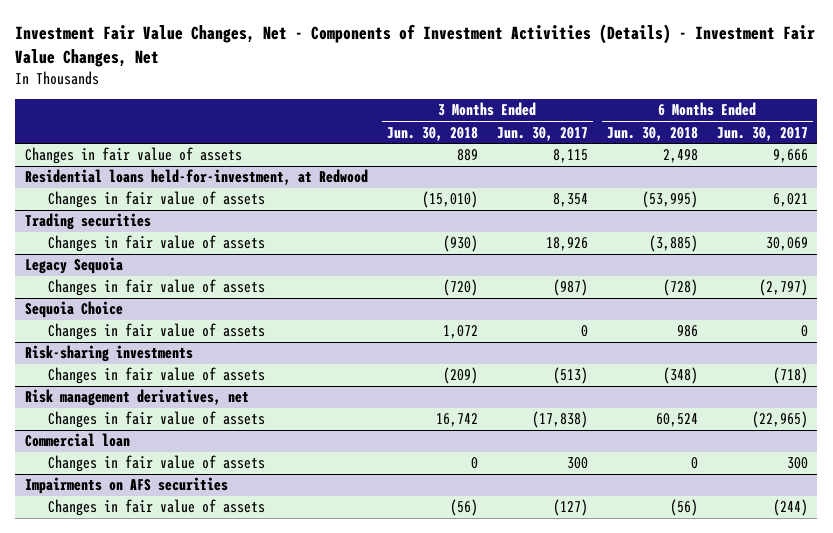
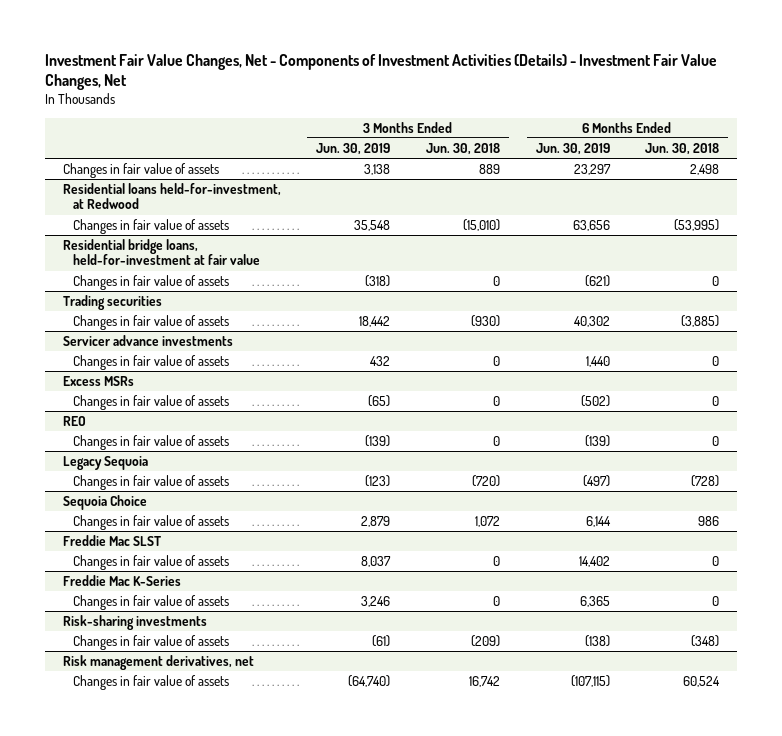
[496,126,588,141] Jun. 30, 2017 -> none
[716,126,808,141] Jun. 30, 2017 -> none
none -> [316,142,391,155] Jun. 30, 2019
none -> [535,142,610,155] Jun. 30, 2019
none -> [62,238,261,266] Residential bridge loans, held-for-investment at fair value
none -> [73,274,230,290] Changes in fair value of assets
none -> [62,334,233,346] Servicer advance investments
none -> [73,354,230,370] Changes in fair value of assets
none -> [62,375,134,386] Excess MSRs
none -> [73,394,230,410] Changes in fair value of assets
none -> [62,415,86,426] REO
none -> [73,434,230,450] Changes in fair value of assets
none -> [62,534,161,546] Freddie Mac SLST
none -> [73,554,230,570] Changes in fair value of assets
none -> [62,574,181,586] Freddie Mac K-Series
none -> [73,594,230,610] Changes in fair value of assets
[24,433,130,448] Commercial loan -> none
[48,455,266,473] Changes in fair value of assets -> none
[24,477,228,495] Impairments on AFS securities -> none
[48,499,266,517] Changes in fair value of assets -> none

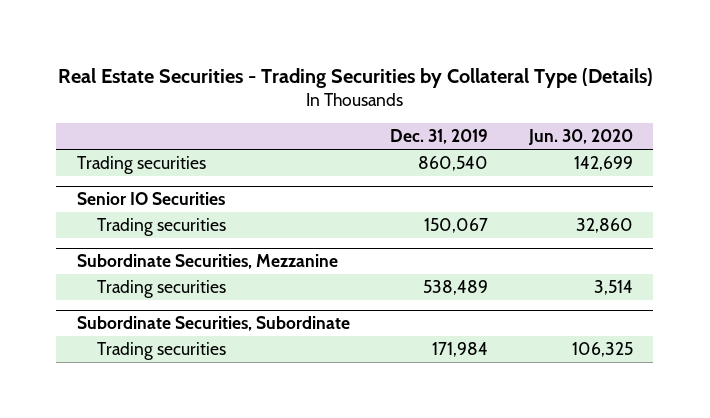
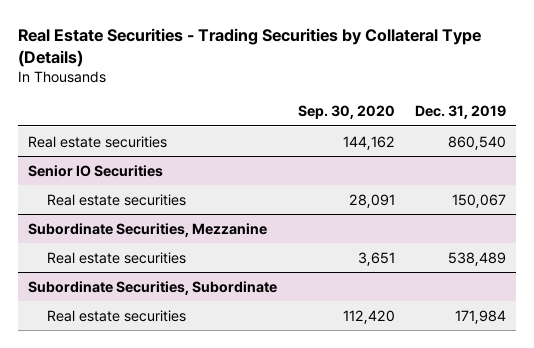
[528,129,634,146] Jun. 30, 2020 -> none
none -> [297,105,395,120] Sep. 30, 2020
[76,155,206,174] Trading securities -> [28,135,168,148] Real estate securities
[97,217,227,236] Trading securities -> [46,193,186,206] Real estate securities
[97,279,227,298] Trading securities -> [46,251,186,264] Real estate securities
[97,341,227,360] Trading securities -> [46,309,186,322] Real estate securities

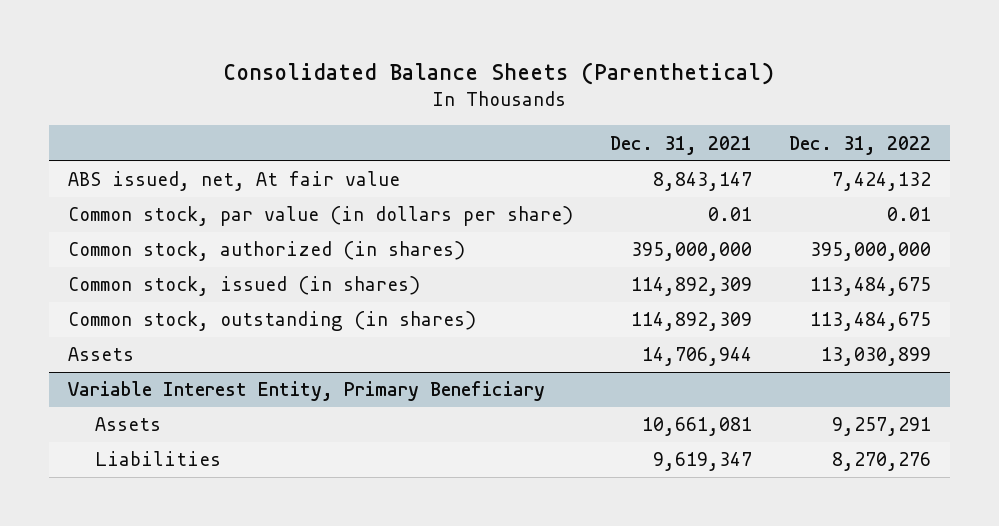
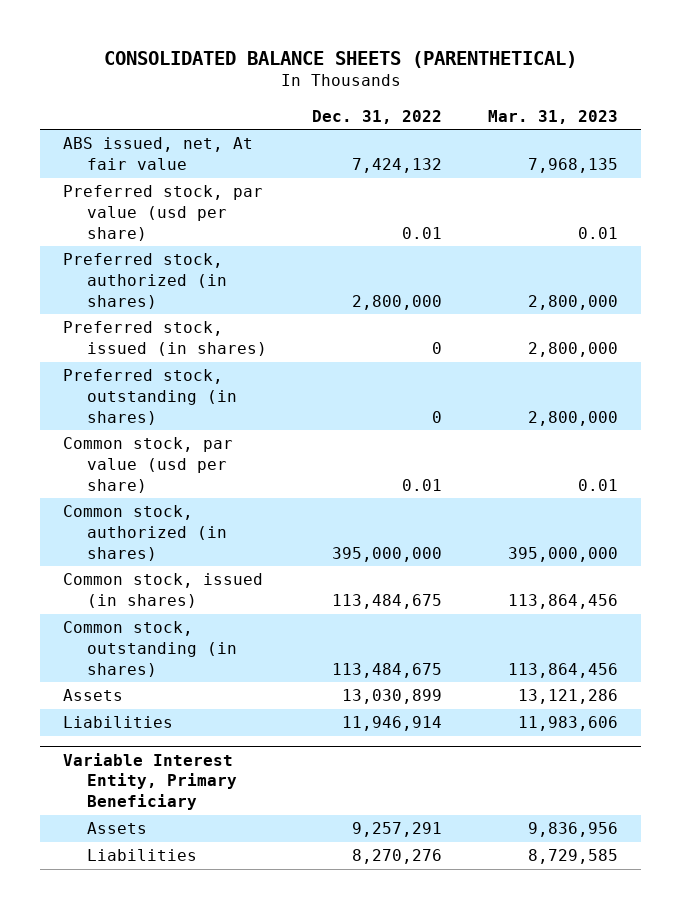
[223,61,775,85] Consolidated Balance Sheets (Parenthetical) -> [103,50,577,68] CONSOLIDATED BALANCE SHEETS (PARENTHETICAL)
[609,135,752,155] Dec. 31, 2021 -> none
none -> [488,109,619,124] Mar. 31, 2023
none -> [62,185,263,241] Preferred stock, par value (usd per share)
none -> [62,253,227,309] Preferred stock, authorized (in shares)
none -> [62,321,267,357] Preferred stock, issued (in shares)
none -> [62,369,237,425] Preferred stock, outstanding (in shares)
[67,206,573,227] Common stock, par value (in dollars per share) -> [62,437,233,493] Common stock, par value (usd per share)
none -> [62,716,173,729] Liabilities

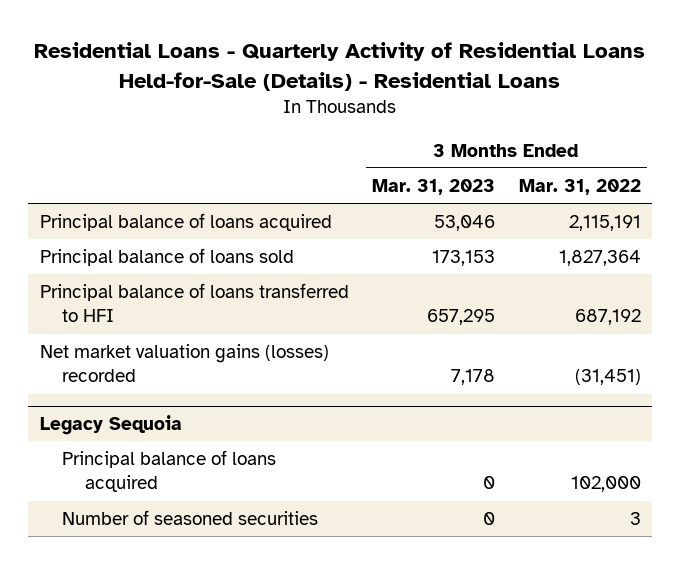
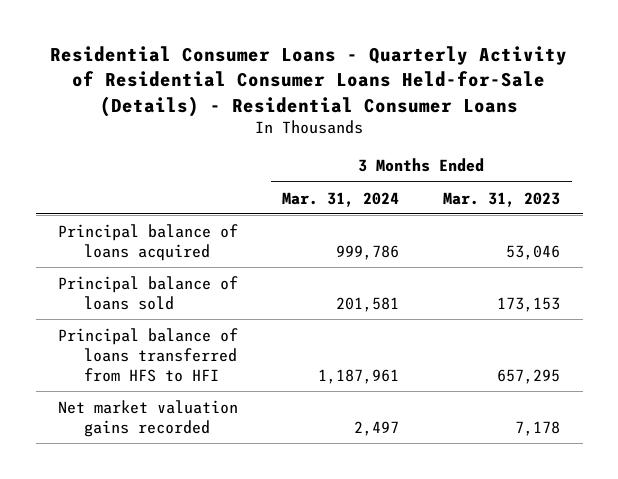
[34,41,646,91] Residential Loans - Quarterly Activity of Residential Loans Held-for-Sale (Details) - Residential Loans -> [50,46,568,117] Residential Consumer Loans - Quarterly Activity of Residential Consumer Loans Held-for-Sale (Details) - Residential Consumer Loans
[518,179,641,196] Mar. 31, 2022 -> none
none -> [282,191,400,207] Mar. 31, 2024
[39,415,182,436] Legacy Sequoia -> none
[62,450,277,493] Principal balance of loans acquired -> none
[62,510,319,526] Number of seasoned securities -> none
[39,283,349,323] Principal balance of loans transferred to HFI -> [58,327,239,383] Principal balance of loans transferred from HFS to HFI
[39,344,329,383] Net market valuation gains (losses) recorded -> [58,399,239,437] Net market valuation gains recorded

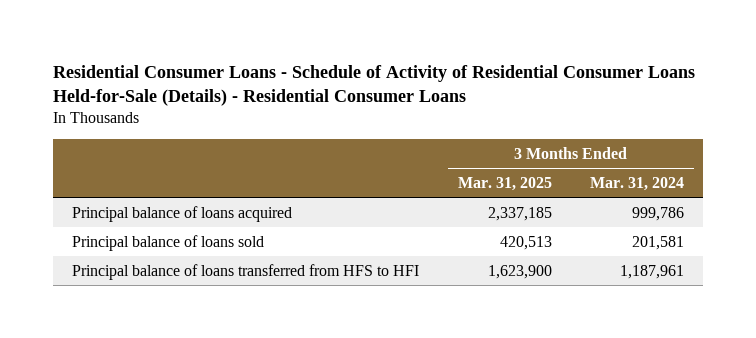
[50,46,568,117] Residential Consumer Loans - Quarterly Activity of Residential Consumer Loans Held-for-Sale (Details) - Residential Consumer Loans -> [53,64,696,107] Residential Consumer Loans - Schedule of Activity of Residential Consumer Loans Held-for-Sale (Details) - Residential Consumer Loans
[443,191,561,207] Mar. 31, 2023 -> none
none -> [457,176,552,191] Mar. 31, 2025
[58,399,239,437] Net market valuation gains recorded -> none

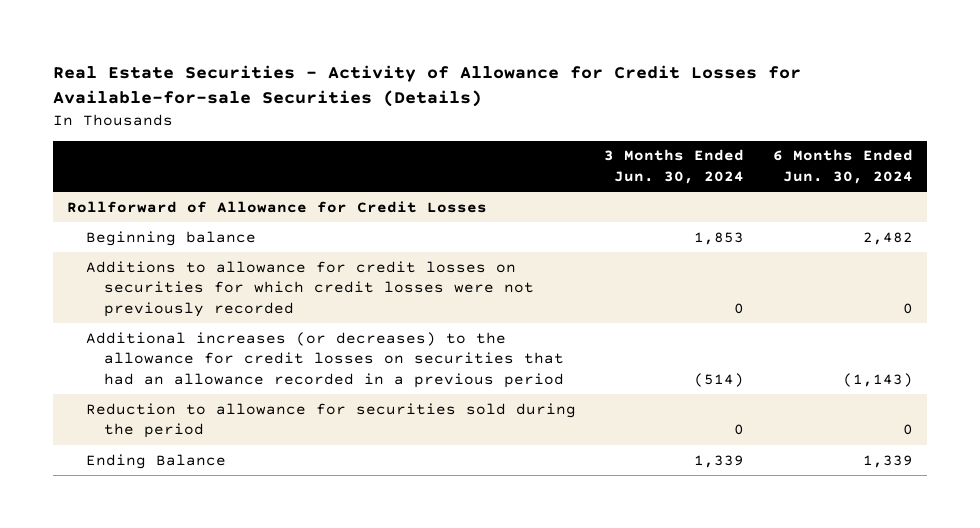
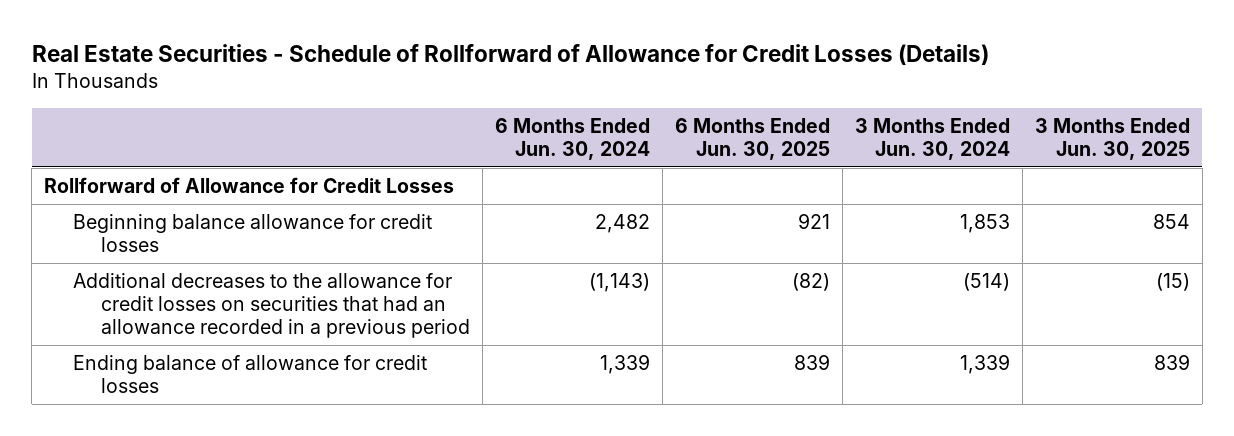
[52,64,801,107] Real Estate Securities - Activity of Allowance for Credit Losses for Available-for-sale Securities (Details) -> [31,44,989,66] Real Estate Securities - Schedule of Rollforward of Allowance for Credit Losses (Details)
none -> [675,118,831,160] 6 Months Ended Jun. 30, 2025
none -> [1034,118,1190,160] 3 Months Ended Jun. 30, 2025
[85,260,534,318] Additions to allowance for credit losses on securities for which credit losses were not previously recorded -> none
[85,402,576,439] Reduction to allowance for securities sold during the period -> none
[85,230,256,246] Beginning balance -> [72,214,432,252] Beginning balance allowance for credit losses
[85,331,564,389] Additional increases (or decreases) to the allowance for credit losses on securities that had an allowance recorded in a previous period -> [72,273,471,338] Additional decreases to the allowance for credit losses on securities that had an allowance recorded in a previous period
[85,453,226,469] Ending Balance -> [72,355,427,393] Ending balance of allowance for credit losses

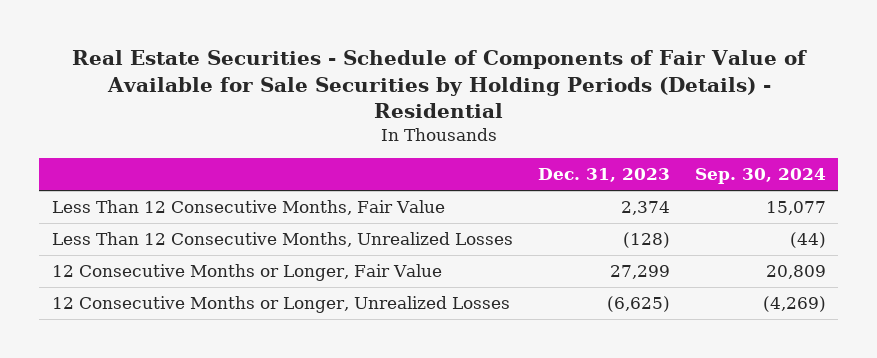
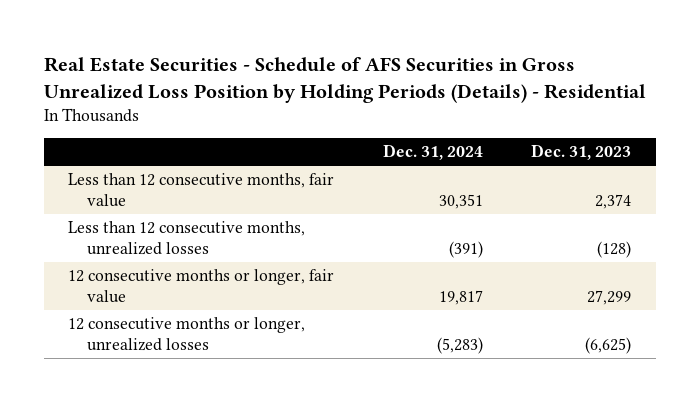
[71,50,807,119] Real Estate Securities - Schedule of Components of Fair Value of Available for Sale Securities by Holding Periods (Details) - Residential -> [43,56,646,103] Real Estate Securities - Schedule of AFS Securities in Gross Unrealized Loss Position by Holding Periods (Details) - Residential
[694,168,826,185] Sep. 30, 2024 -> none
none -> [382,144,483,161] Dec. 31, 2024
[51,200,445,216] Less Than 12 Consecutive Months, Fair Value -> [68,173,335,207] Less than 12 consecutive months, fair value
[51,232,513,248] Less Than 12 Consecutive Months, Unrealized Losses -> [68,221,306,255] Less than 12 consecutive months, unrealized losses
[51,264,442,282] 12 Consecutive Months or Longer, Fair Value -> [68,269,335,303] 12 consecutive months or longer, fair value
[51,296,510,314] 12 Consecutive Months or Longer, Unrealized Losses -> [68,317,306,351] 12 consecutive months or longer, unrealized losses

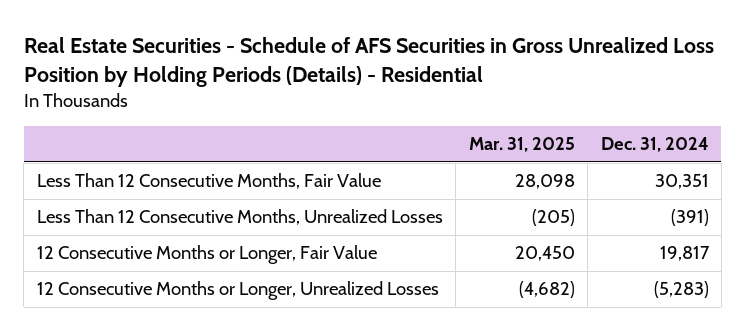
[531,144,632,161] Dec. 31, 2023 -> none
none -> [468,137,575,153] Mar. 31, 2025
[68,173,335,207] Less than 12 consecutive months, fair value -> [36,173,381,190] Less Than 12 Consecutive Months, Fair Value
[68,221,306,255] Less than 12 consecutive months, unrealized losses -> [36,209,443,226] Less Than 12 Consecutive Months, Unrealized Losses
[68,269,335,303] 12 consecutive months or longer, fair value -> [36,245,377,265] 12 Consecutive Months or Longer, Fair Value
[68,317,306,351] 12 consecutive months or longer, unrealized losses -> [36,281,439,301] 12 Consecutive Months or Longer, Unrealized Losses

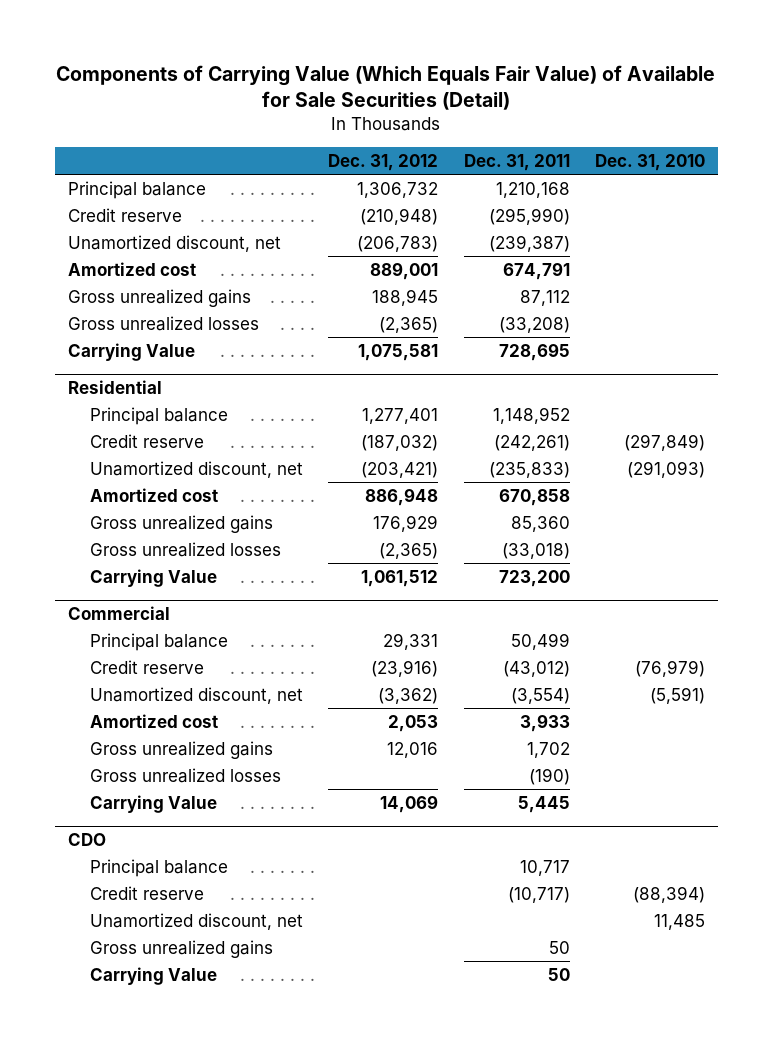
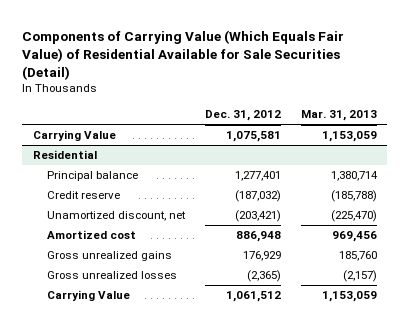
[56,65,716,111] Components of Carrying Value (Which Equals Fair Value) of Available for Sale Securities (Detail) -> [22,29,345,80] Components of Carrying Value (Which Equals Fair Value) of Residential Available for Sale Securities (Detail)
[463,153,570,171] Dec. 31, 2011 -> none
[595,153,706,171] Dec. 31, 2010 -> none
none -> [301,110,378,122] Mar. 31, 2013
[67,180,206,199] Principal balance -> none
[67,207,182,222] Credit reserve -> none
[67,234,281,252] Unamortized discount, net -> none
[67,261,196,276] Amortized cost -> none
[67,288,251,307] Gross unrealized gains -> none
[67,315,259,331] Gross unrealized losses -> none
[67,606,170,621] Commercial -> none
[89,632,228,651] Principal balance -> none
[89,659,204,674] Credit reserve -> none
[89,686,303,704] Unamortized discount, net -> none
[89,713,218,728] Amortized cost -> none
[89,740,273,759] Gross unrealized gains -> none
[89,767,281,783] Gross unrealized losses -> none
[89,794,217,813] Carrying Value -> none
[67,833,106,847] CDO -> none
[89,858,228,877] Principal balance -> none
[89,885,204,900] Credit reserve -> none
[89,912,303,930] Unamortized discount, net -> none
[89,939,273,958] Gross unrealized gains -> none
[89,966,217,985] Carrying Value -> none

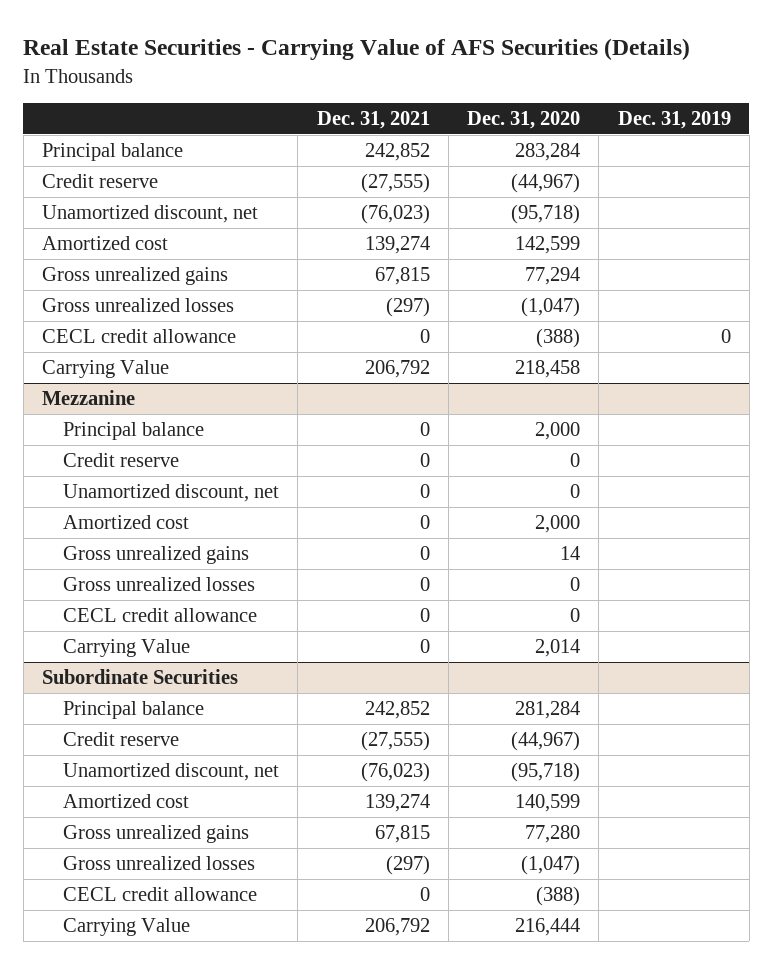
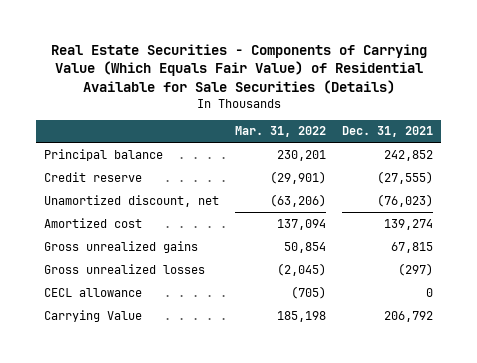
[23,37,691,60] Real Estate Securities - Carrying Value of AFS Securities (Details) -> [50,43,427,94] Real Estate Securities - Components of Carrying Value (Which Equals Fair Value) of Residential Available for Sale Securities (Details)
[467,111,581,130] Dec. 31, 2020 -> none
[617,111,731,130] Dec. 31, 2019 -> none
none -> [235,126,327,138] Mar. 31, 2022
[41,359,169,378] Carrying Value -> none
[41,389,135,405] Mezzanine -> none
[63,421,205,440] Principal balance -> none
[63,452,180,467] Credit reserve -> none
[63,483,280,502] Unamortized discount, net -> none
[63,514,190,529] Amortized cost -> none
[63,545,250,564] Gross unrealized gains -> none
[63,576,256,591] Gross unrealized losses -> none
[63,607,258,622] CECL credit allowance -> none
[63,638,191,657] Carrying Value -> none
[41,668,238,684] Subordinate Securities -> none
[63,700,205,719] Principal balance -> none
[63,731,180,746] Credit reserve -> none
[63,762,280,781] Unamortized discount, net -> none
[63,793,190,808] Amortized cost -> none
[63,824,250,843] Gross unrealized gains -> none
[63,855,256,870] Gross unrealized losses -> none
[63,886,258,901] CECL credit allowance -> none
[41,328,236,343] CECL credit allowance -> [44,287,143,297] CECL allowance

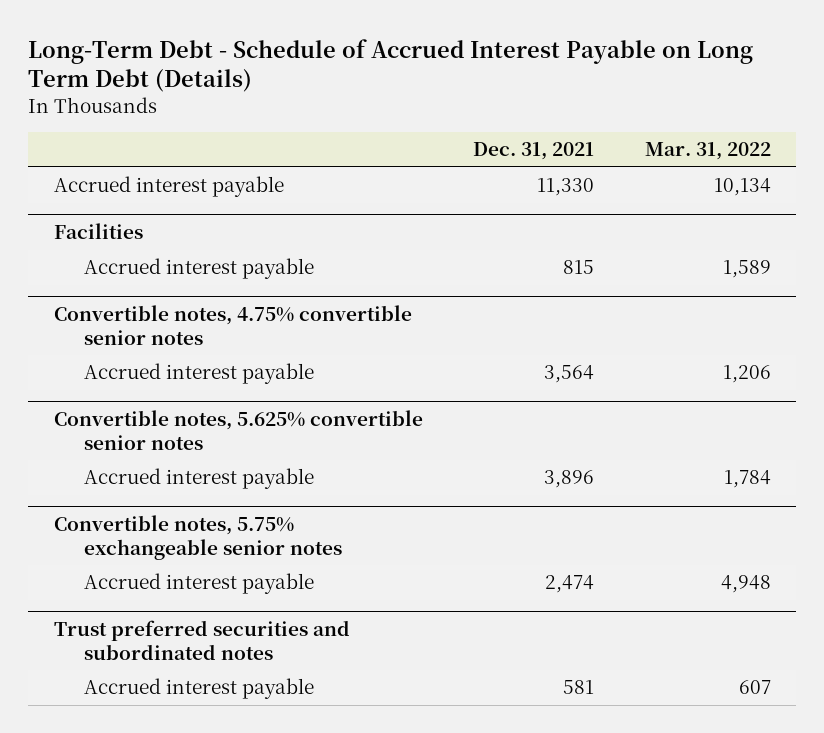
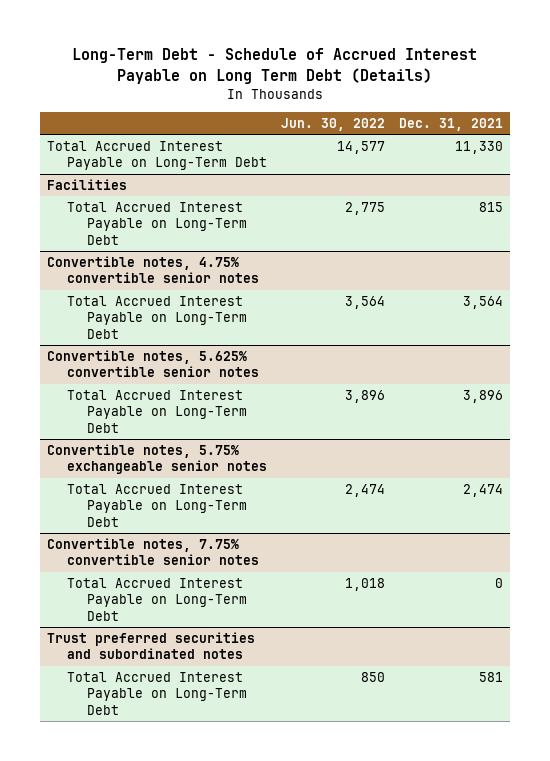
[644,142,771,161] Mar. 31, 2022 -> none
none -> [280,117,385,131] Jun. 30, 2022
[53,176,284,198] Accrued interest payable -> [46,140,267,171] Total Accrued Interest Payable on Long-Term Debt
[83,258,314,280] Accrued interest payable -> [66,201,247,246] Total Accrued Interest Payable on Long-Term Debt
[83,363,314,385] Accrued interest payable -> [66,295,247,340] Total Accrued Interest Payable on Long-Term Debt
[83,468,314,490] Accrued interest payable -> [66,389,247,434] Total Accrued Interest Payable on Long-Term Debt
[83,573,314,595] Accrued interest payable -> [66,483,247,528] Total Accrued Interest Payable on Long-Term Debt
none -> [46,537,259,566] Convertible notes, 7.75% convertible senior notes
none -> [66,577,247,622] Total Accrued Interest Payable on Long-Term Debt
[83,678,314,700] Accrued interest payable -> [66,671,247,716] Total Accrued Interest Payable on Long-Term Debt

